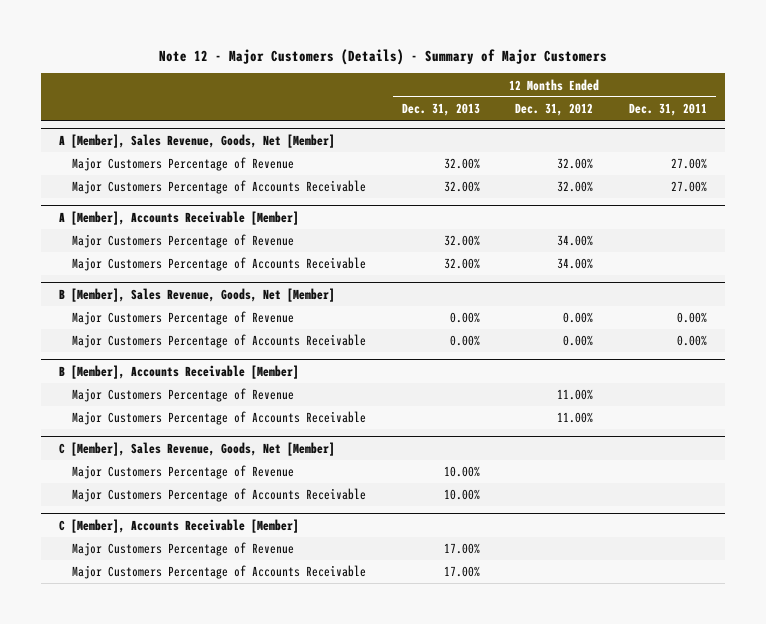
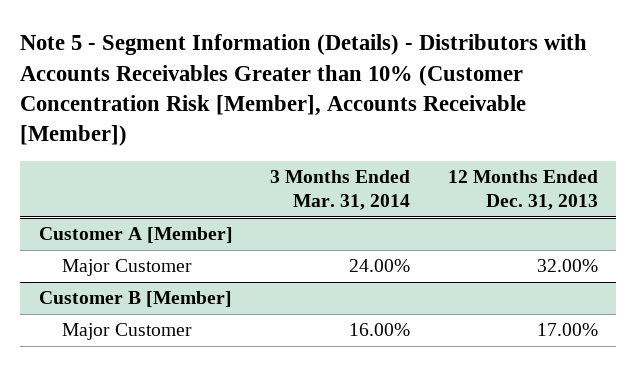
[158,48,607,65] Note 12 - Major Customers (Details) - Summary of Major Customers -> [19,34,587,147] Note 5 - Segment Information (Details) - Distributors with Accounts Receivables Greater than 10% (Customer Concentration Risk [Member], Accounts Receivable [Member])
[515,102,594,116] Dec. 31, 2012 -> none
[629,102,708,116] Dec. 31, 2011 -> none
none -> [270,170,411,211] 3 Months Ended Mar. 31, 2014
[58,133,335,148] A [Member], Sales Revenue, Goods, Net [Member] -> none
[58,210,299,225] A [Member], Accounts Receivable [Member] -> none
[71,234,294,249] Major Customers Percentage of Revenue -> none
[71,257,366,272] Major Customers Percentage of Accounts Receivable -> none
[58,287,335,302] B [Member], Sales Revenue, Goods, Net [Member] -> none
[71,311,294,326] Major Customers Percentage of Revenue -> none
[71,334,366,349] Major Customers Percentage of Accounts Receivable -> none
[58,364,299,379] B [Member], Accounts Receivable [Member] -> none
[71,388,294,403] Major Customers Percentage of Revenue -> none
[71,411,366,426] Major Customers Percentage of Accounts Receivable -> none
[58,441,335,456] C [Member], Sales Revenue, Goods, Net [Member] -> none
[71,465,294,480] Major Customers Percentage of Revenue -> none
[71,488,366,503] Major Customers Percentage of Accounts Receivable -> none
[58,518,299,533] C [Member], Accounts Receivable [Member] -> none
[71,542,294,557] Major Customers Percentage of Revenue -> none
[71,565,366,580] Major Customers Percentage of Accounts Receivable -> none
none -> [38,227,233,244] Customer A [Member]
[71,157,294,172] Major Customers Percentage of Revenue -> [61,259,192,277] Major Customer
none -> [38,291,232,308] Customer B [Member]
[71,180,366,195] Major Customers Percentage of Accounts Receivable -> [61,323,192,341] Major Customer
[443,181,480,193] 32.00% -> [536,323,598,337] 17.00%

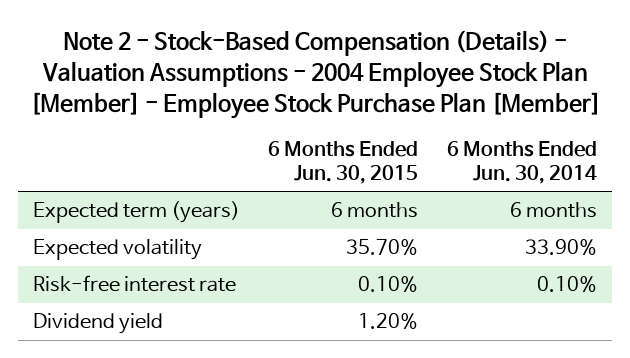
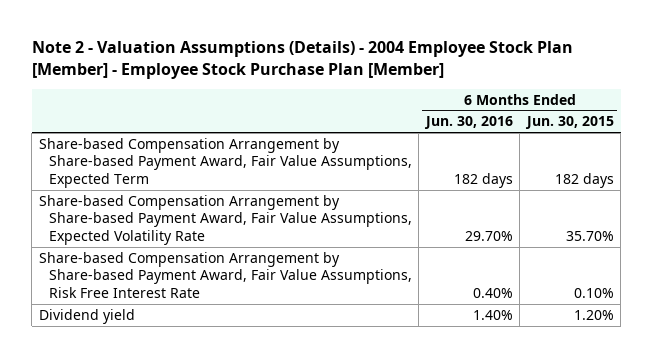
[29,29,601,119] Note 2 - Stock-Based Compensation (Details) - Valuation Assumptions - 2004 Employee Stock Plan [Member] - Employee Stock Purchase Plan [Member] -> [31,41,573,79] Note 2 - Valuation Assumptions (Details) - 2004 Employee Stock Plan [Member] - Employee Stock Purchase Plan [Member]
[447,140,598,185] 6 Months Ended Jun. 30, 2014 -> none
none -> [423,116,513,130] Jun. 30, 2016
[32,201,240,224] Expected term (years) -> none
none -> [38,137,412,188] Share-based Compensation Arrangement by Share-based Payment Award, Fair Value Assumptions, Expected Term
[32,239,202,261] Expected volatility -> [38,194,412,245] Share-based Compensation Arrangement by Share-based Payment Award, Fair Value Assumptions, Expected Volatility Rate
[32,275,236,293] Risk-free interest rate -> [38,251,412,298] Share-based Compensation Arrangement by Share-based Payment Award, Fair Value Assumptions, Risk Free Interest Rate

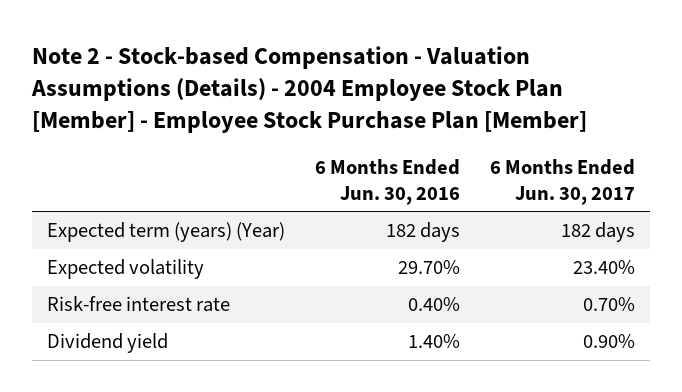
[31,41,573,79] Note 2 - Valuation Assumptions (Details) - 2004 Employee Stock Plan [Member] - Employee Stock Purchase Plan [Member] -> [31,46,588,134] Note 2 - Stock-based Compensation - Valuation Assumptions (Details) - 2004 Employee Stock Plan [Member] - Employee Stock Purchase Plan [Member]
[524,116,614,130] Jun. 30, 2015 -> none
none -> [489,159,635,205] 6 Months Ended Jun. 30, 2017
[38,137,412,188] Share-based Compensation Arrangement by Share-based Payment Award, Fair Value Assumptions, Expected Term -> [46,222,285,243] Expected term (years) (Year)
[38,194,412,245] Share-based Compensation Arrangement by Share-based Payment Award, Fair Value Assumptions, Expected Volatility Rate -> [46,259,204,280] Expected volatility
[38,251,412,298] Share-based Compensation Arrangement by Share-based Payment Award, Fair Value Assumptions, Risk Free Interest Rate -> [46,296,230,313] Risk-free interest rate

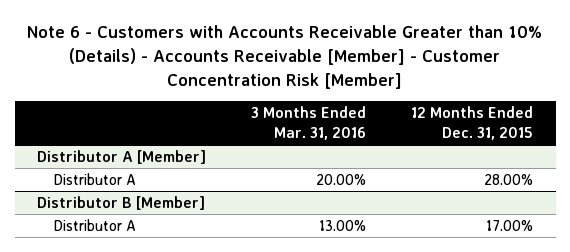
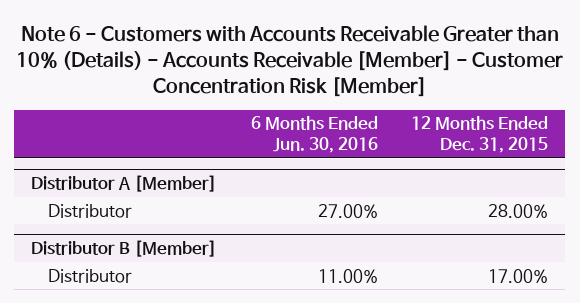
[251,106,367,140] 3 Months Ended Mar. 31, 2016 -> none
none -> [250,116,378,154] 6 Months Ended Jun. 30, 2016
[53,172,137,185] Distributor A -> [48,203,133,218] Distributor
[53,218,137,231] Distributor A -> [48,268,133,283] Distributor

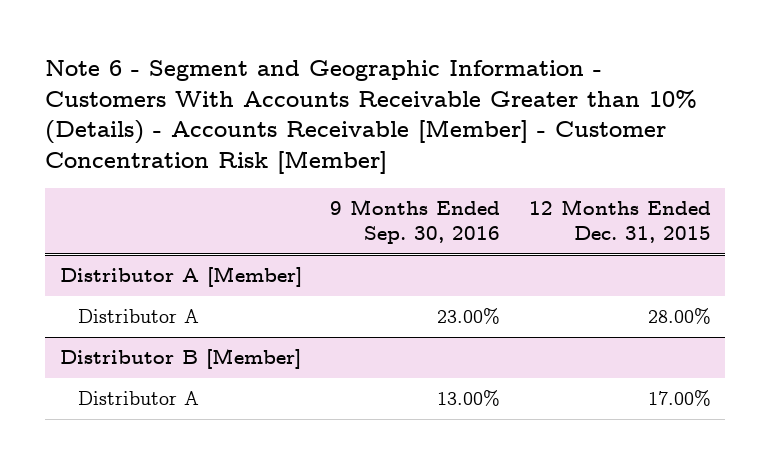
[15,24,563,97] Note 6 - Customers with Accounts Receivable Greater than 10% (Details) - Accounts Receivable [Member] - Customer Concentration Risk [Member] -> [45,59,698,175] Note 6 - Segment and Geographic Information - Customers With Accounts Receivable Greater than 10% (Details) - Accounts Receivable [Member] - Customer Concentration Risk [Member]
[250,116,378,154] 6 Months Ended Jun. 30, 2016 -> none
none -> [330,198,501,245] 9 Months Ended Sep. 30, 2016
[48,203,133,218] Distributor -> [77,309,199,324] Distributor A
[48,268,133,283] Distributor -> [77,391,199,406] Distributor A

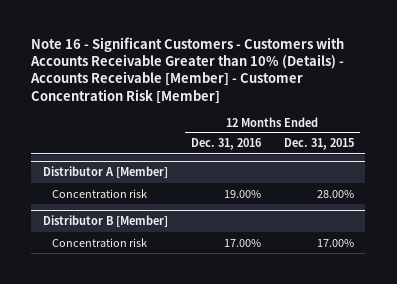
[45,59,698,175] Note 6 - Segment and Geographic Information - Customers With Accounts Receivable Greater than 10% (Details) - Accounts Receivable [Member] - Customer Concentration Risk [Member] -> [30,36,345,104] Note 16 - Significant Customers - Customers with Accounts Receivable Greater than 10% (Details) - Accounts Receivable [Member] - Customer Concentration Risk [Member]
[330,198,501,245] 9 Months Ended Sep. 30, 2016 -> none
none -> [190,138,262,151] Dec. 31, 2016
[77,309,199,324] Distributor A -> [52,188,148,198] Concentration risk
[77,391,199,406] Distributor A -> [52,237,148,247] Concentration risk

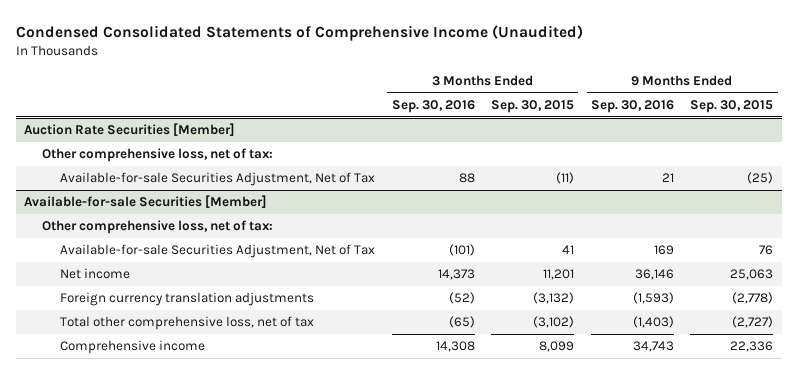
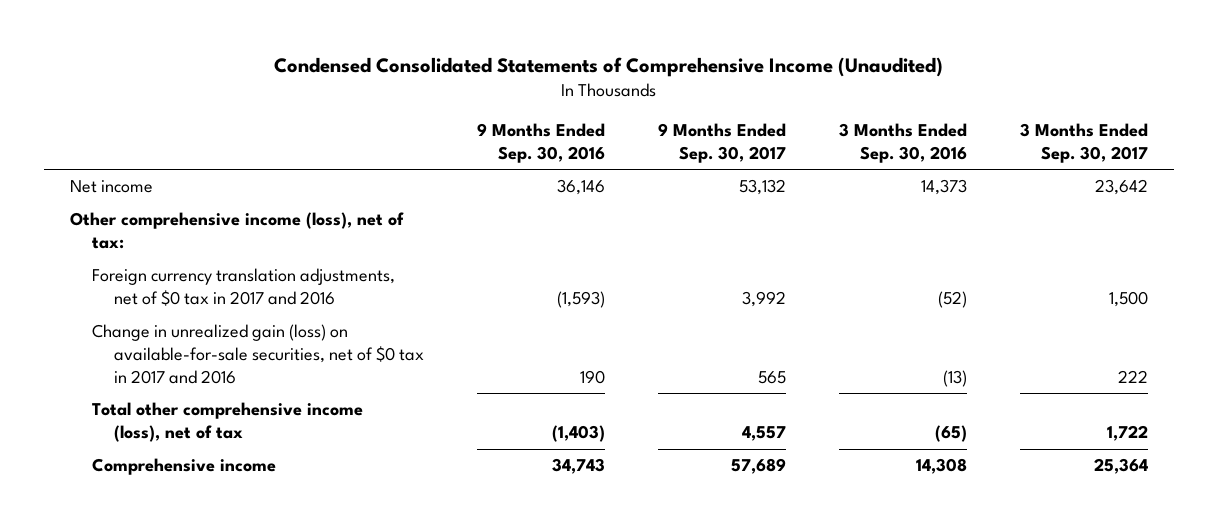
[491,99,575,113] Sep. 30, 2015 -> none
[690,99,774,113] Sep. 30, 2015 -> none
none -> [657,123,786,163] 9 Months Ended Sep. 30, 2017
none -> [1019,123,1148,163] 3 Months Ended Sep. 30, 2017
[24,123,236,137] Auction Rate Securities [Member] -> none
[42,148,274,163] Other comprehensive loss, net of tax: -> none
[60,172,376,187] Available-for-sale Securities Adjustment, Net of Tax -> none
[24,195,268,209] Available-for-sale Securities [Member] -> none
[42,220,274,235] Other comprehensive loss, net of tax: -> none
[60,244,376,259] Available-for-sale Securities Adjustment, Net of Tax -> none
none -> [70,212,405,250] Other comprehensive income (loss), net of tax:
[60,292,315,307] Foreign currency translation adjustments -> [92,268,396,307] Foreign currency translation adjustments, net of $0 tax in 2017 and 2016
none -> [92,324,425,384] Change in unrealized gain (loss) on available-for-sale securities, net of $0 tax in 2017 and 2016
[60,316,315,331] Total other comprehensive loss, net of tax -> [92,402,364,443] Total other comprehensive income (loss), net of tax

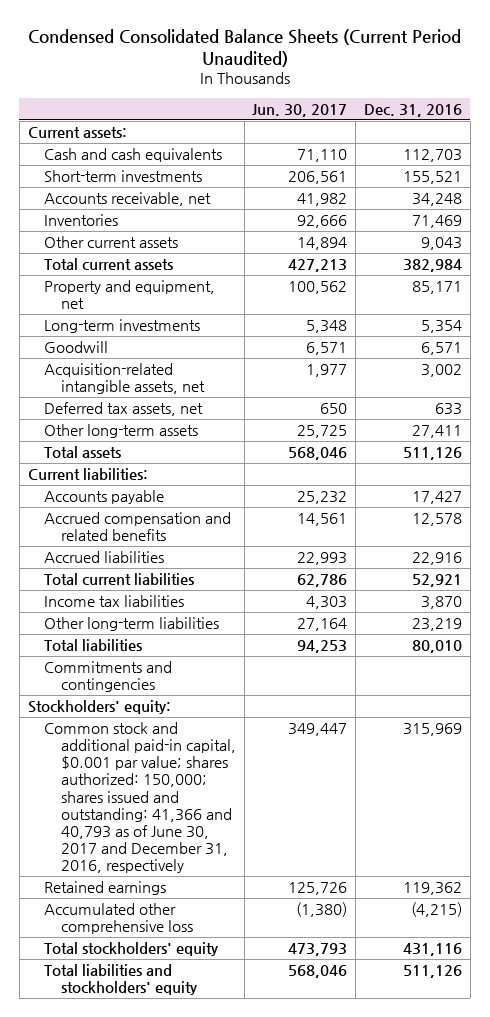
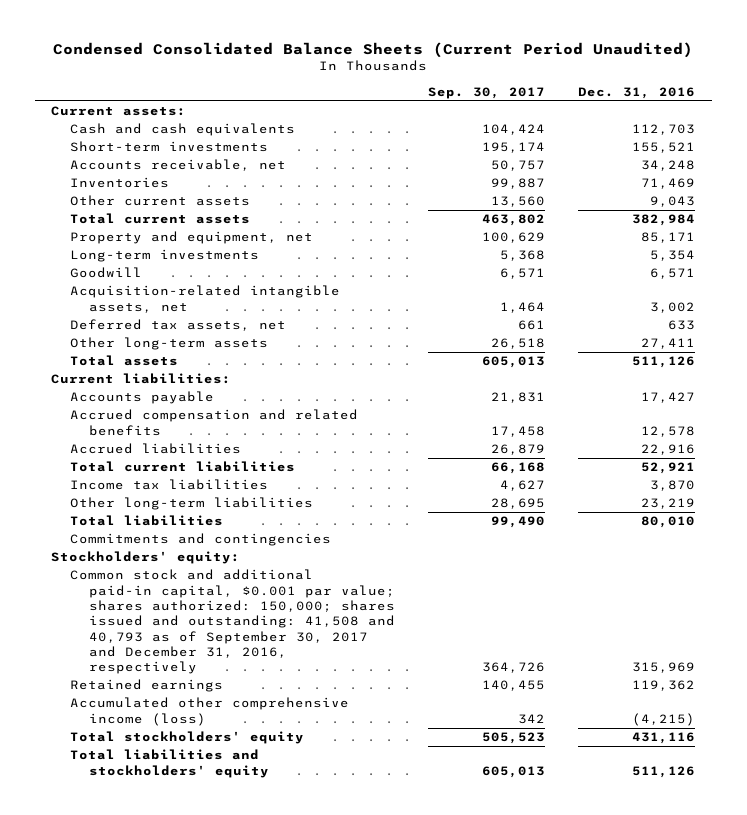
[252,103,348,117] Jun. 30, 2017 -> none
none -> [428,86,546,99] Sep. 30, 2017
[44,722,236,874] Common stock and additional paid-in capital, $0.001 par value; shares authorized: 150,000; shares issued and outstanding: 41,366 and 40,793 as of June 30, 2017 and December 31, 2016, respectively -> [70,569,396,675] Common stock and additional paid-in capital, $0.001 par value; shares authorized: 150,000; shares issued and outstanding: 41,508 and 40,793 as of September 30, 2017 and December 31, 2016, respectively
[44,903,193,935] Accumulated other comprehensive loss -> [70,697,350,726] Accumulated other comprehensive income (loss)

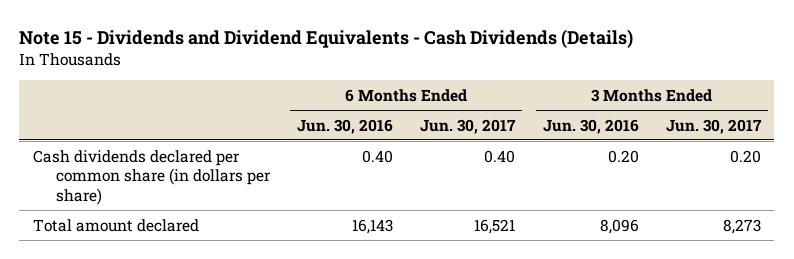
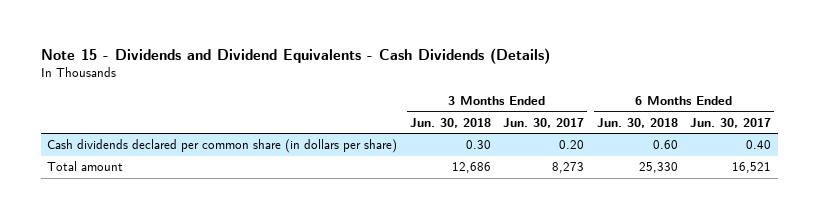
[296,118,393,134] Jun. 30, 2016 -> none
[542,118,639,134] Jun. 30, 2016 -> none
none -> [409,117,491,128] Jun. 30, 2018
none -> [596,117,678,128] Jun. 30, 2018
[32,218,199,232] Total amount declared -> [47,161,124,172] Total amount

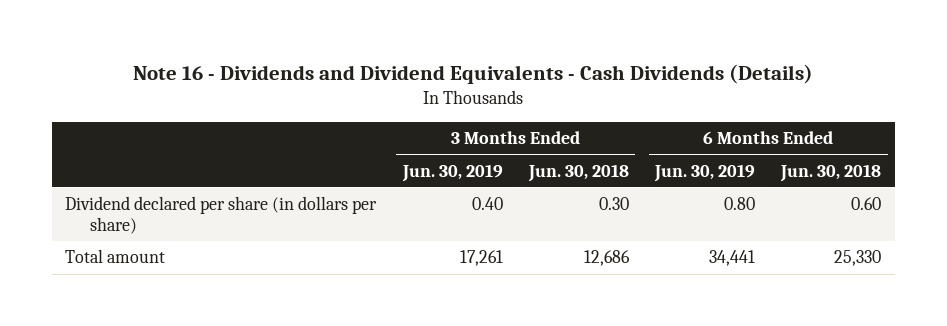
[41,48,551,65] Note 15 - Dividends and Dividend Equivalents - Cash Dividends (Details) -> [133,63,814,84] Note 16 - Dividends and Dividend Equivalents - Cash Dividends (Details)
[503,117,585,128] Jun. 30, 2017 -> none
[690,117,772,128] Jun. 30, 2017 -> none
none -> [401,163,503,182] Jun. 30, 2019
none -> [654,163,756,182] Jun. 30, 2019
[47,139,398,154] Cash dividends declared per common share (in dollars per share) -> [65,196,378,235] Dividend declared per share (in dollars per share)

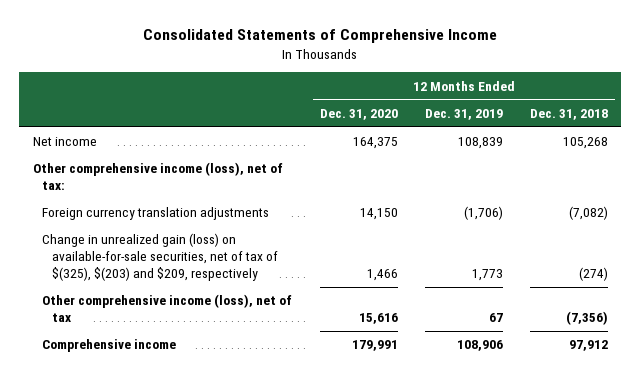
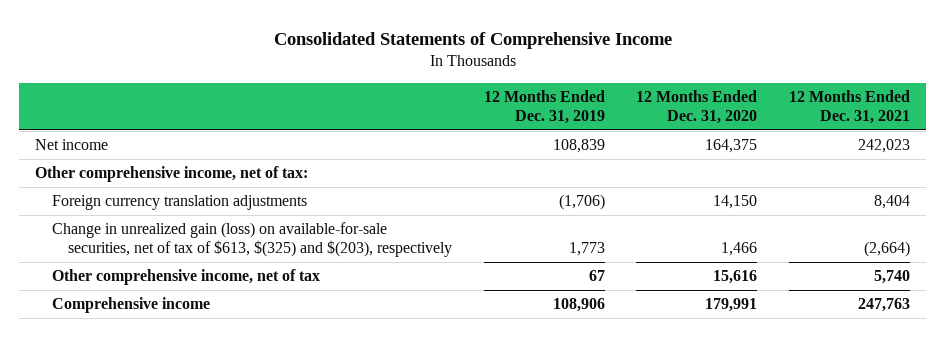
[529,108,608,120] Dec. 31, 2018 -> none
none -> [788,89,910,125] 12 Months Ended Dec. 31, 2021
[32,162,283,191] Other comprehensive income (loss), net of tax: -> [35,166,309,183] Other comprehensive income, net of tax:
[42,233,279,282] Change in unrealized gain (loss) on available-for-sale securities, net of tax of $(325), $(203) and $209, respectively -> [51,222,453,258] Change in unrealized gain (loss) on available-for-sale securities, net of tax of $613, $(325) and $(203), respectively
[42,294,293,323] Other comprehensive income (loss), net of tax -> [51,269,320,286] Other comprehensive income, net of tax

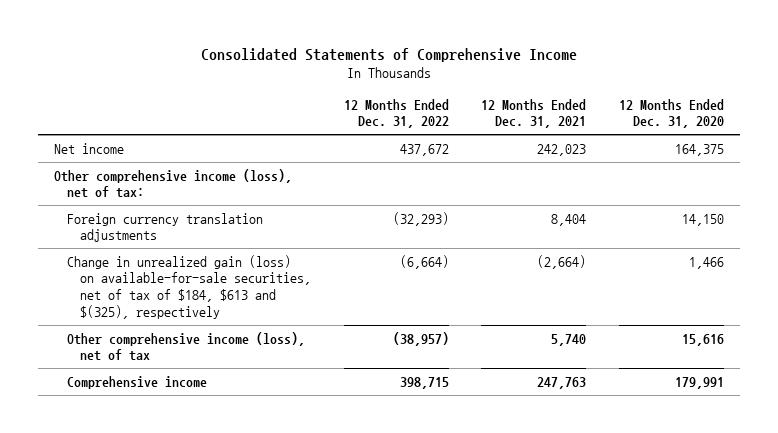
[483,89,605,125] 12 Months Ended Dec. 31, 2019 -> none
none -> [343,98,449,129] 12 Months Ended Dec. 31, 2022
[35,166,309,183] Other comprehensive income, net of tax: -> [54,168,293,199] Other comprehensive income (loss), net of tax:
[51,222,453,258] Change in unrealized gain (loss) on available-for-sale securities, net of tax of $613, $(325) and $(203), respectively -> [67,254,312,319] Change in unrealized gain (loss) on available-for-sale securities, net of tax of $184, $613 and $(325), respectively
[51,269,320,286] Other comprehensive income, net of tax -> [67,331,306,362] Other comprehensive income (loss), net of tax

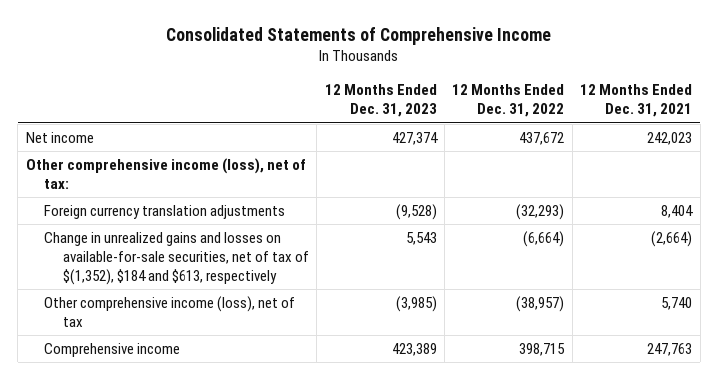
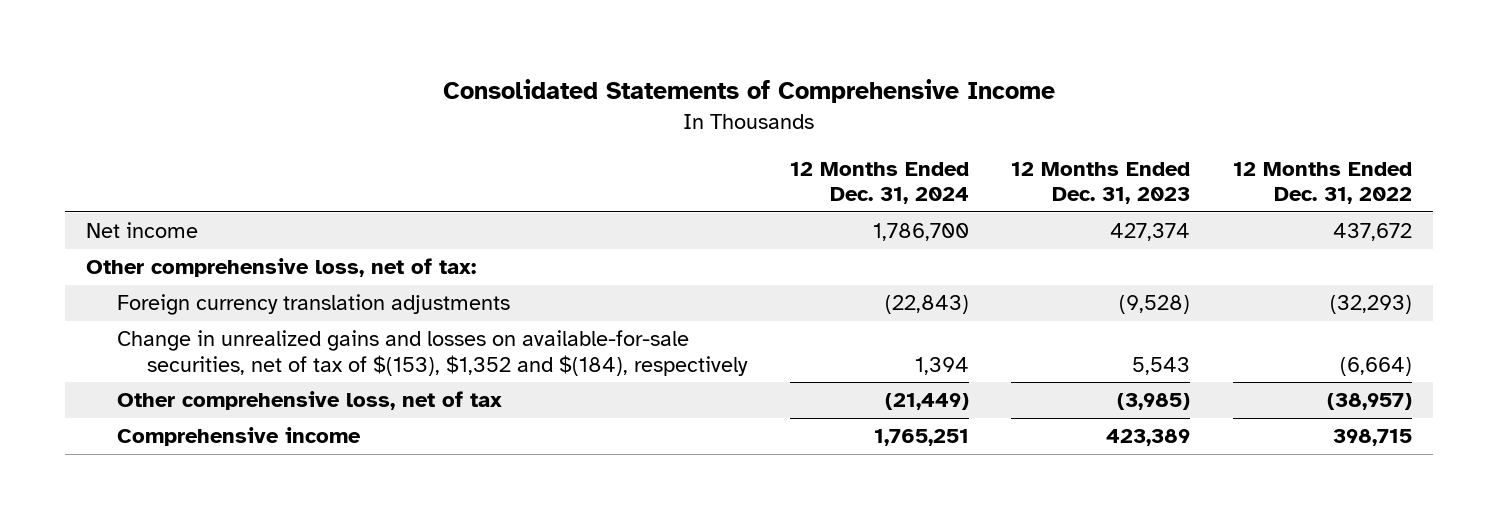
[580,84,693,118] 12 Months Ended Dec. 31, 2021 -> none
none -> [789,161,969,205] 12 Months Ended Dec. 31, 2024
[25,157,306,190] Other comprehensive income (loss), net of tax: -> [86,258,477,278] Other comprehensive loss, net of tax:
[44,231,309,286] Change in unrealized gains and losses on available-for-sale securities, net of tax of $(1,352), $184 and $613, respectively -> [116,330,749,376] Change in unrealized gains and losses on available-for-sale securities, net of tax of $(153), $1,352 and $(184), respectively
[44,295,296,328] Other comprehensive income (loss), net of tax -> [116,391,502,411] Other comprehensive loss, net of tax

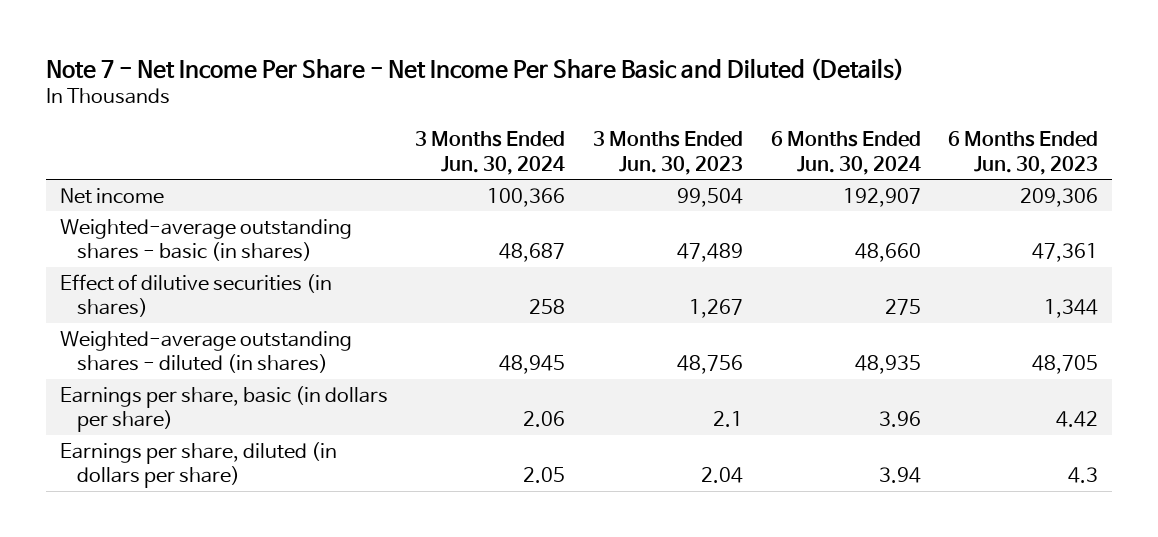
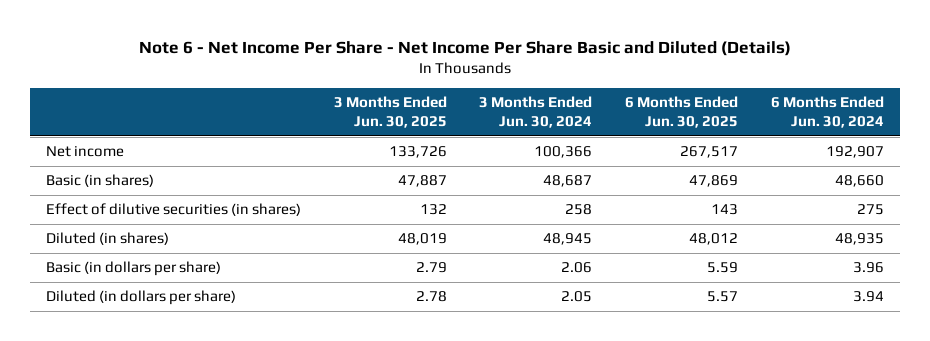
[45,57,904,81] Note 7 - Net Income Per Share - Net Income Per Share Basic and Diluted (Details) -> [138,41,791,57] Note 6 - Net Income Per Share - Net Income Per Share Basic and Diluted (Details)
[592,131,743,175] 3 Months Ended Jun. 30, 2023 -> none
[948,131,1099,175] 6 Months Ended Jun. 30, 2023 -> none
none -> [333,96,447,128] 3 Months Ended Jun. 30, 2025
none -> [625,96,739,128] 6 Months Ended Jun. 30, 2025
[59,218,352,262] Weighted-average outstanding shares - basic (in shares) -> [46,174,155,188] Basic (in shares)
[59,330,352,374] Weighted-average outstanding shares - diluted (in shares) -> [46,232,170,246] Diluted (in shares)
[59,385,388,433] Earnings per share, basic (in dollars per share) -> [46,261,222,277] Basic (in dollars per share)
[59,441,337,489] Earnings per share, diluted (in dollars per share) -> [46,290,237,306] Diluted (in dollars per share)

